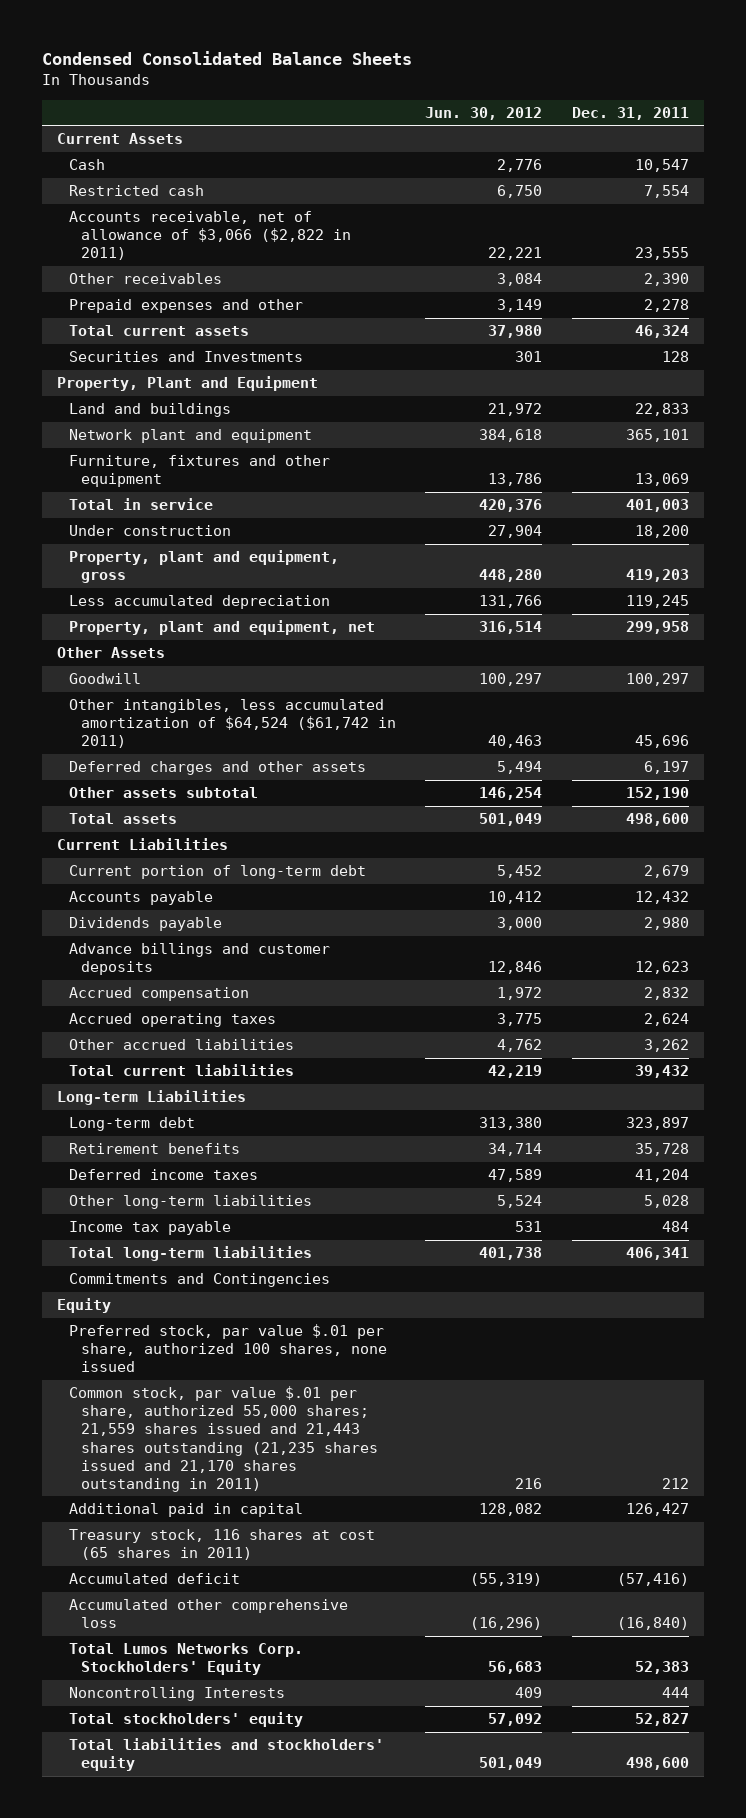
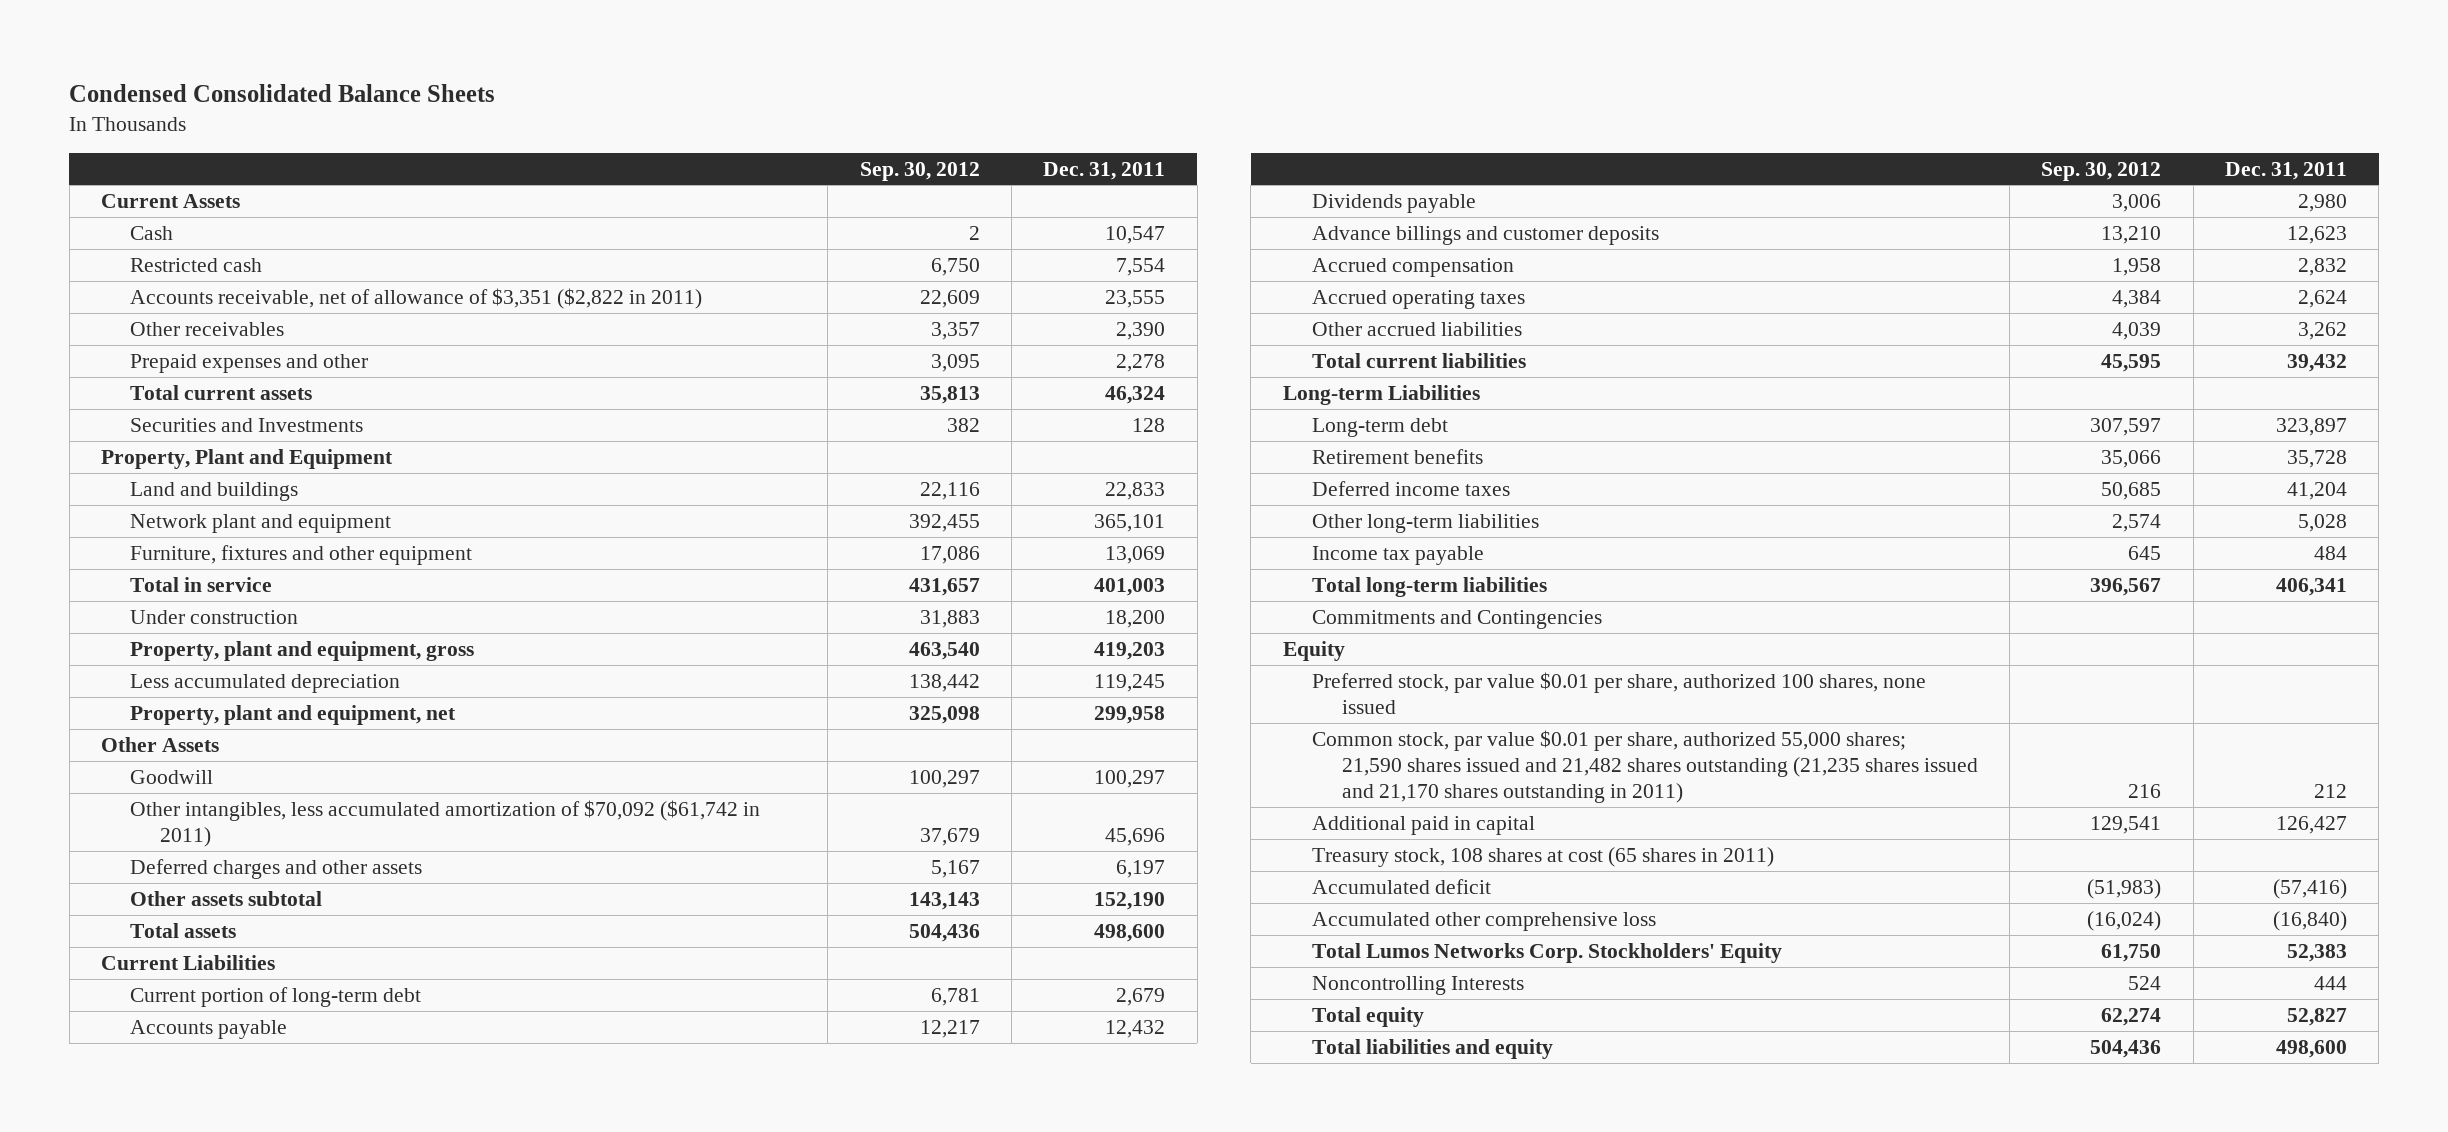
[425,106,543,120] Jun. 30, 2012 -> none
none -> [859,161,980,181] Sep. 30, 2012
[68,211,351,261] Accounts receivable, net of allowance of $3,066 ($2,822 in 2011) -> [130,287,703,309] Accounts receivable, net of allowance of $3,351 ($2,822 in 2011)
[68,699,396,749] Other intangibles, less accumulated amortization of $64,524 ($61,742 in 2011) -> [130,799,761,847] Other intangibles, less accumulated amortization of $70,092 ($61,742 in 2011)
[68,1324,387,1373] Preferred stock, par value $.01 per share, authorized 100 shares, none issued -> [1312,671,1927,714] Preferred stock, par value $0.01 per share, authorized 100 shares, none issued
[68,1386,378,1492] Common stock, par value $.01 per share, authorized 55,000 shares; 21,559 shares issued and 21,443 shares outstanding (21,235 shares issued and 21,170 shares outstanding in 2011) -> [1312,729,1978,804] Common stock, par value $0.01 per share, authorized 55,000 shares; 21,590 shares issued and 21,482 shares outstanding (21,235 shares issued and 21,170 shares outstanding in 2011)
[68,1529,375,1561] Treasury stock, 116 shares at cost (65 shares in 2011) -> [1312,846,1775,867] Treasury stock, 108 shares at cost (65 shares in 2011)
[68,1712,303,1728] Total stockholders' equity -> [1312,1006,1425,1027] Total equity
[68,1738,384,1772] Total liabilities and stockholders' equity -> [1312,1038,1554,1059] Total liabilities and equity

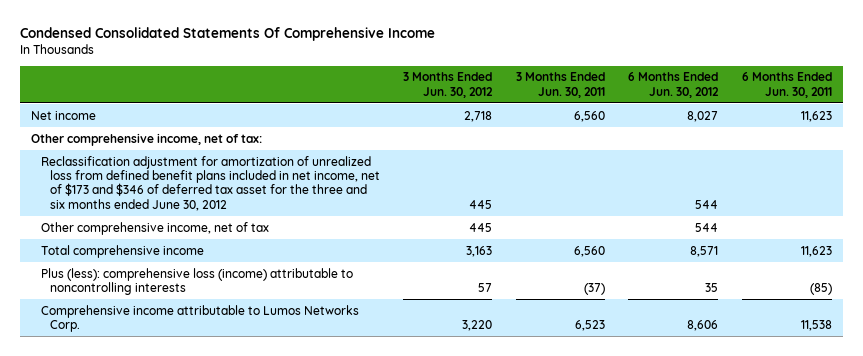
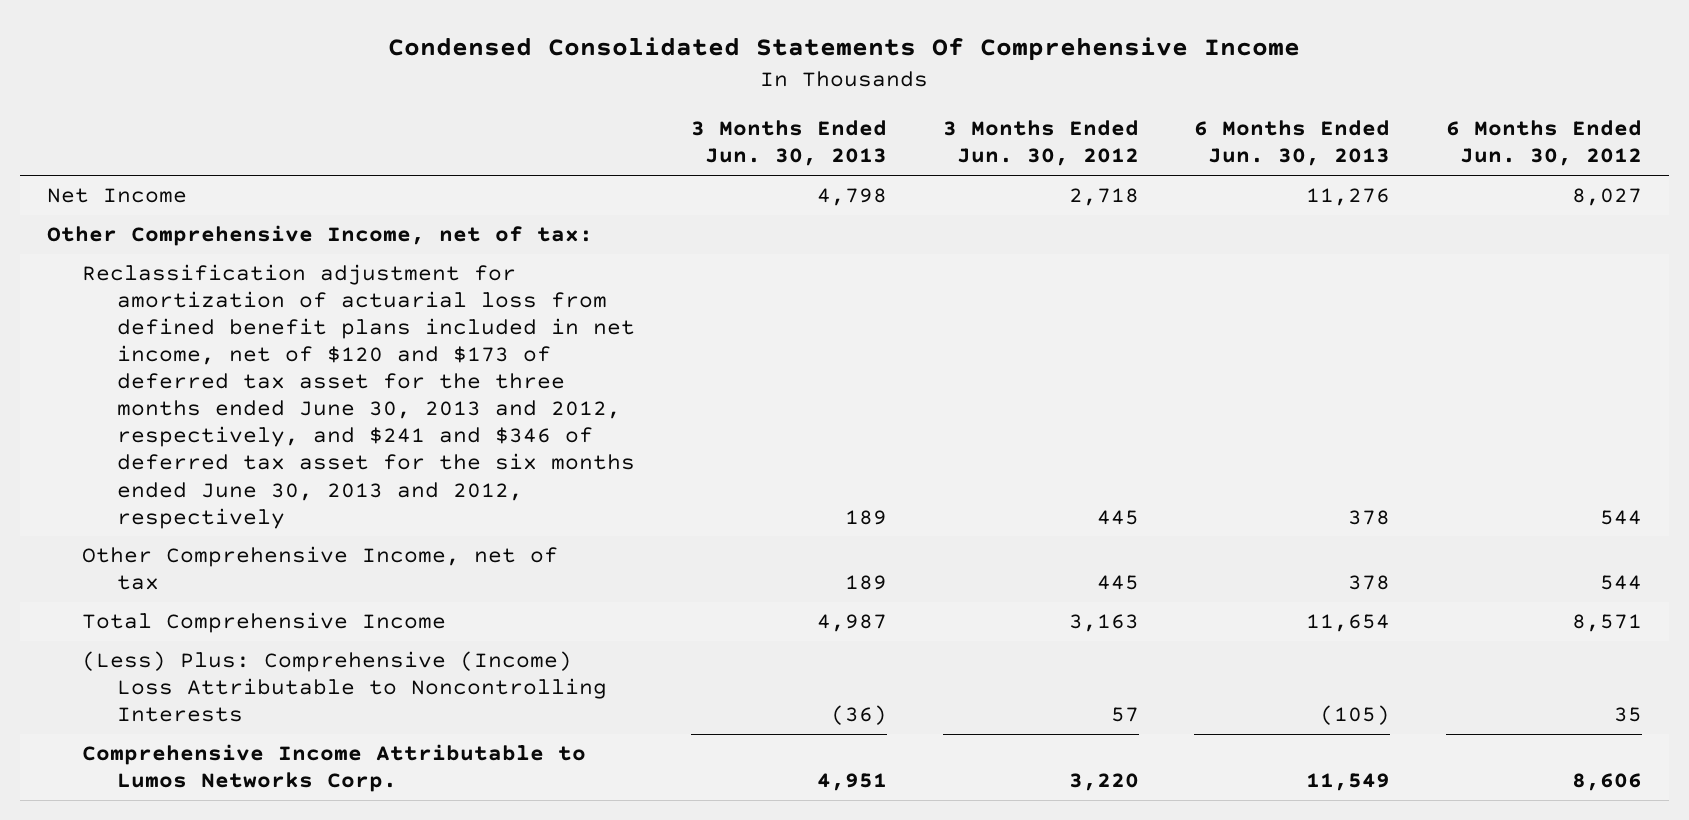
[515,72,605,98] 3 Months Ended Jun. 30, 2011 -> none
[741,72,832,98] 6 Months Ended Jun. 30, 2011 -> none
none -> [690,120,887,167] 3 Months Ended Jun. 30, 2013
none -> [1194,120,1391,167] 6 Months Ended Jun. 30, 2013
[31,110,97,120] Net income -> [47,188,188,204] Net Income
[31,132,263,146] Other comprehensive income, net of tax: -> [47,225,594,247] Other Comprehensive Income, net of tax:
[40,155,380,211] Reclassification adjustment for amortization of unrealized loss from defined benefit plans included in net income, net of $173 and $346 of deferred tax asset for the three and six months ended June 30, 2012 -> [82,264,636,529] Reclassification adjustment for amortization of actuarial loss from defined benefit plans included in net income, net of $120 and $173 of deferred tax asset for the three months ended June 30, 2013 and 2012, respectively, and $241 and $346 of deferred tax asset for the six months ended June 30, 2013 and 2012, respectively
[40,221,269,235] Other comprehensive income, net of tax -> [82,546,559,591] Other Comprehensive Income, net of tax
[40,244,204,258] Total comprehensive income -> [82,612,447,634] Total Comprehensive Income
[40,267,353,296] Plus (less): comprehensive loss (income) attributable to noncontrolling interests -> [82,651,608,723] (Less) Plus: Comprehensive (Income) Loss Attributable to Noncontrolling Interests
[40,304,359,333] Comprehensive income attributable to Lumos Networks Corp. -> [82,744,587,793] Comprehensive Income Attributable to Lumos Networks Corp.

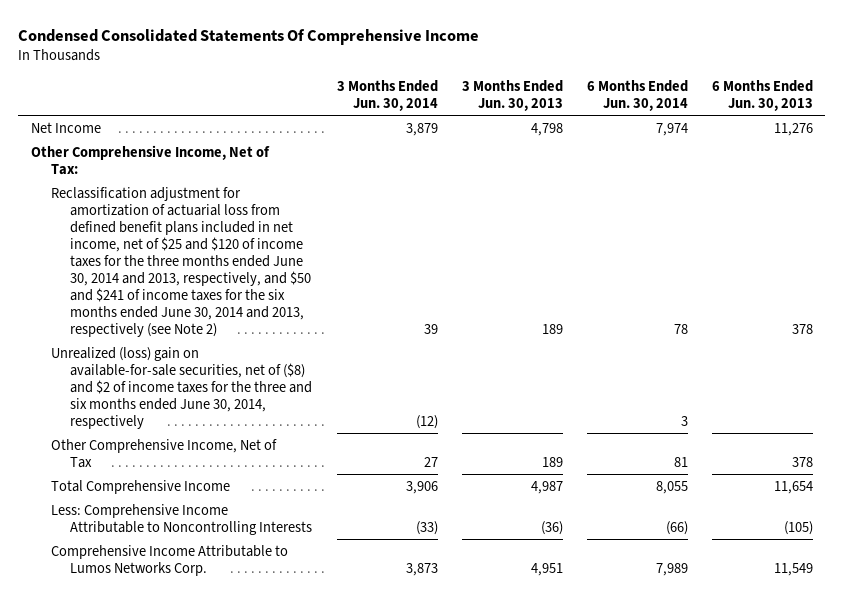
[942,120,1139,167] 3 Months Ended Jun. 30, 2012 -> none
[1445,120,1642,167] 6 Months Ended Jun. 30, 2012 -> none
none -> [336,79,438,111] 3 Months Ended Jun. 30, 2014
none -> [586,79,688,111] 6 Months Ended Jun. 30, 2014
[47,225,594,247] Other Comprehensive Income, net of tax: -> [30,144,270,175] Other Comprehensive Income, Net of Tax:
[82,264,636,529] Reclassification adjustment for amortization of actuarial loss from defined benefit plans included in net income, net of $120 and $173 of deferred tax asset for the three months ended June 30, 2013 and 2012, respectively, and $241 and $346 of deferred tax asset for the six months ended June 30, 2013 and 2012, respectively -> [50,186,312,338] Reclassification adjustment for amortization of actuarial loss from defined benefit plans included in net income, net of $25 and $120 of income taxes for the three months ended June 30, 2014 and 2013, respectively, and $50 and $241 of income taxes for the six months ended June 30, 2014 and 2013, respectively (see Note 2)
none -> [50,346,313,429] Unrealized (loss) gain on available-for-sale securities, net of ($8) and $2 of income taxes for the three and six months ended June 30, 2014, respectively
[82,546,559,591] Other Comprehensive Income, net of tax -> [50,438,277,468] Other Comprehensive Income, Net of Tax
[82,651,608,723] (Less) Plus: Comprehensive (Income) Loss Attributable to Noncontrolling Interests -> [50,503,313,535] Less: Comprehensive Income Attributable to Noncontrolling Interests

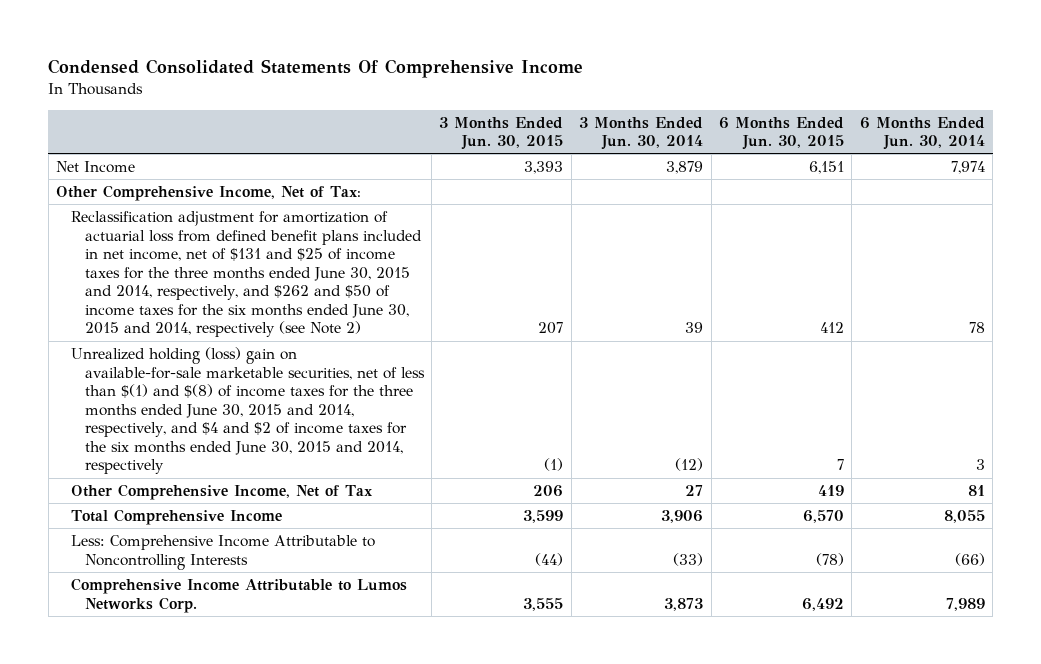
[461,79,563,111] 3 Months Ended Jun. 30, 2013 -> none
[712,79,814,111] 6 Months Ended Jun. 30, 2013 -> none
none -> [439,116,564,151] 3 Months Ended Jun. 30, 2015
none -> [718,116,844,151] 6 Months Ended Jun. 30, 2015
[50,186,312,338] Reclassification adjustment for amortization of actuarial loss from defined benefit plans included in net income, net of $25 and $120 of income taxes for the three months ended June 30, 2014 and 2013, respectively, and $50 and $241 of income taxes for the six months ended June 30, 2014 and 2013, respectively (see Note 2) -> [70,211,422,338] Reclassification adjustment for amortization of actuarial loss from defined benefit plans included in net income, net of $131 and $25 of income taxes for the three months ended June 30, 2015 and 2014, respectively, and $262 and $50 of income taxes for the six months ended June 30, 2015 and 2014, respectively (see Note 2)
[50,346,313,429] Unrealized (loss) gain on available-for-sale securities, net of ($8) and $2 of income taxes for the three and six months ended June 30, 2014, respectively -> [70,347,425,475] Unrealized holding (loss) gain on available-for-sale marketable securities, net of less than $(1) and $(8) of income taxes for the three months ended June 30, 2015 and 2014, respectively, and $4 and $2 of income taxes for the six months ended June 30, 2015 and 2014, respectively

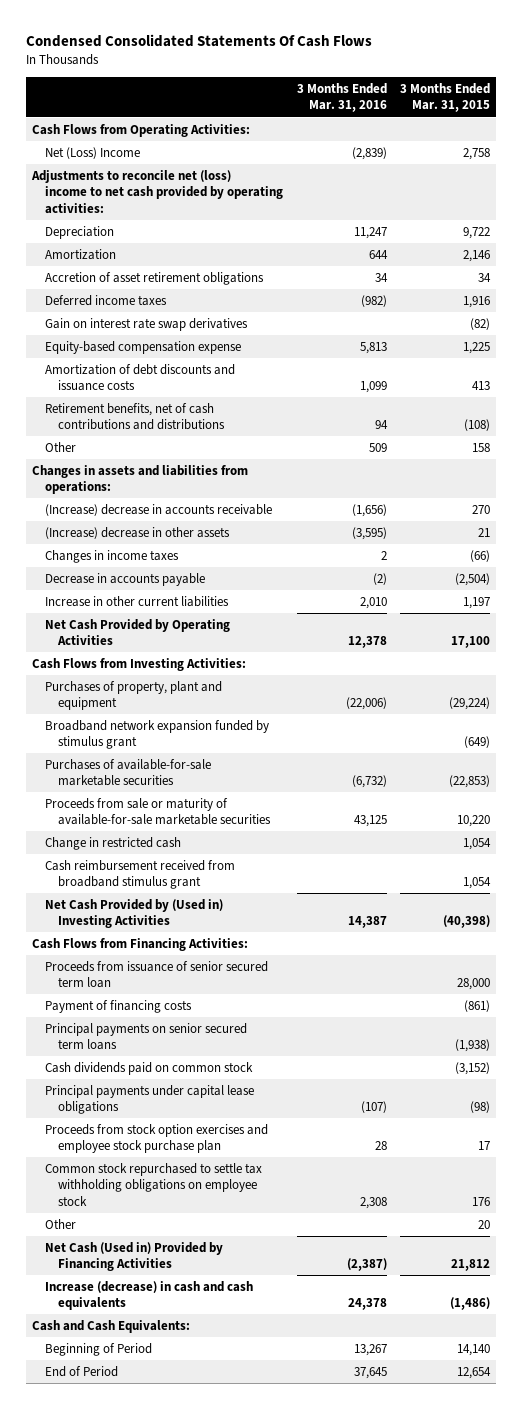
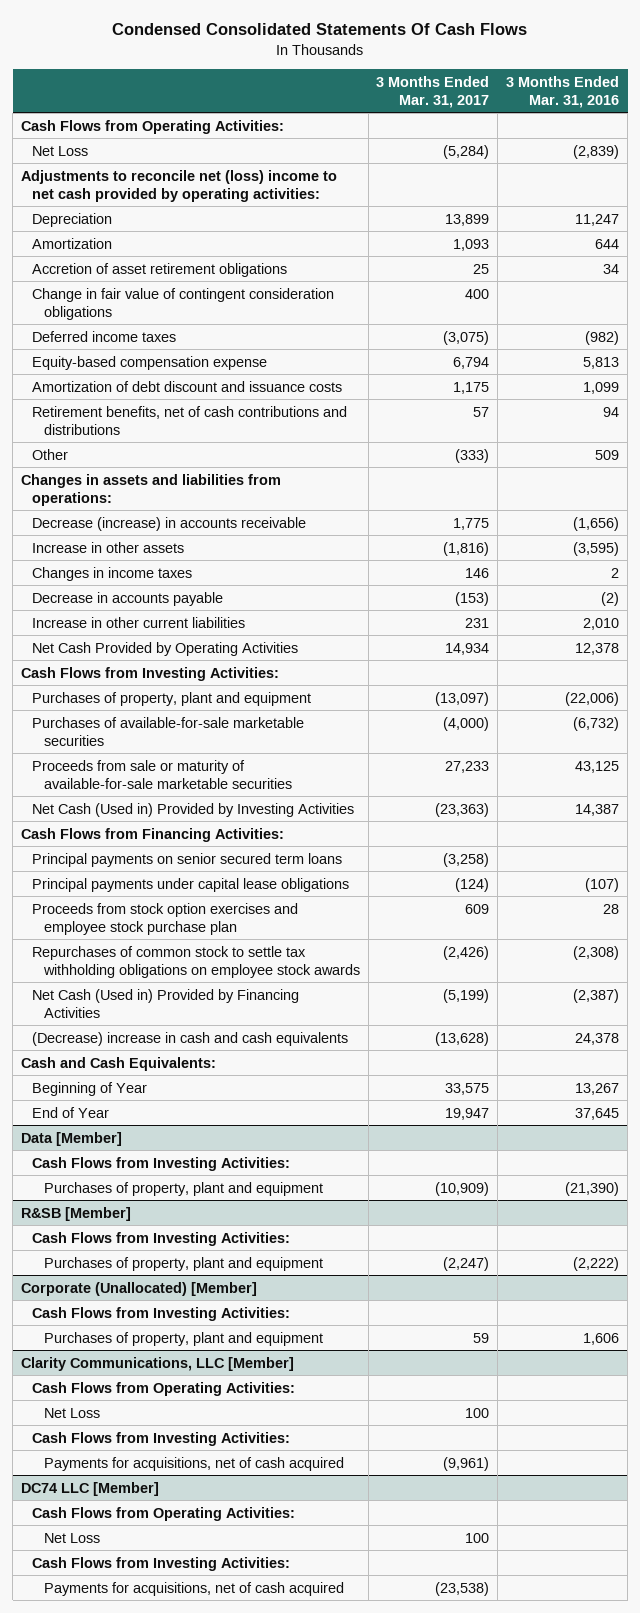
[399,82,490,113] 3 Months Ended Mar. 31, 2015 -> none
none -> [376,75,490,108] 3 Months Ended Mar. 31, 2017
[45,146,141,159] Net (Loss) Income -> [32,145,89,156] Net Loss
none -> [32,287,335,320] Change in fair value of contingent consideration obligations
[45,317,249,331] Gain on interest rate swap derivatives -> none
[45,363,236,392] Amortization of debt discounts and issuance costs -> [32,380,343,392] Amortization of debt discount and issuance costs
[45,503,273,516] (Increase) decrease in accounts receivable -> [32,516,307,531] Decrease (increase) in accounts receivable
[45,526,231,539] (Increase) decrease in other assets -> [32,541,185,553] Increase in other assets
[45,719,270,750] Broadband network expansion funded by stimulus grant -> none
[45,836,182,850] Change in restricted cash -> none
[45,859,236,890] Cash reimbursement received from broadband stimulus grant -> none
[45,898,224,929] Net Cash Provided by (Used in) Investing Activities -> [32,802,355,817] Net Cash (Used in) Provided by Investing Activities
[45,960,269,989] Proceeds from issuance of senior secured term loan -> none
[45,999,193,1013] Payment of financing costs -> none
[45,1061,254,1075] Cash dividends paid on common stock -> none
[45,1218,77,1229] Other -> none
[45,1162,263,1206] Common stock repurchased to settle tax withholding obligations on employee stock -> [32,945,360,978] Repurchases of common stock to settle tax withholding obligations on employee stock awards
[359,1196,387,1209] 2,308 -> [573,945,620,960] (2,308)
[45,1280,254,1311] Increase (decrease) in cash and cash equivalents -> [32,1031,349,1046] (Decrease) increase in cash and cash equivalents
[45,1342,153,1356] Beginning of Period -> [32,1081,148,1096] Beginning of Year
[45,1365,119,1377] End of Period -> [32,1106,110,1118] End of Year
none -> [21,1131,123,1146] Data [Member]
none -> [32,1156,291,1171] Cash Flows from Investing Activities:
none -> [43,1181,323,1196] Purchases of property, plant and equipment
none -> [21,1206,132,1221] R&SB [Member]
none -> [32,1231,291,1246] Cash Flows from Investing Activities:
none -> [43,1256,323,1271] Purchases of property, plant and equipment
none -> [21,1281,258,1296] Corporate (Unallocated) [Member]
none -> [32,1306,291,1321] Cash Flows from Investing Activities:
none -> [43,1331,323,1346] Purchases of property, plant and equipment
none -> [21,1356,295,1371] Clarity Communications, LLC [Member]
none -> [32,1381,296,1396] Cash Flows from Operating Activities:
none -> [43,1407,100,1418] Net Loss
none -> [32,1431,291,1446] Cash Flows from Investing Activities:
none -> [43,1456,344,1471] Payments for acquisitions, net of cash acquired
none -> [21,1481,160,1496] DC74 LLC [Member]
none -> [32,1506,296,1521] Cash Flows from Operating Activities:
none -> [43,1532,100,1543] Net Loss
none -> [32,1556,291,1571] Cash Flows from Investing Activities:
none -> [43,1581,344,1596] Payments for acquisitions, net of cash acquired

